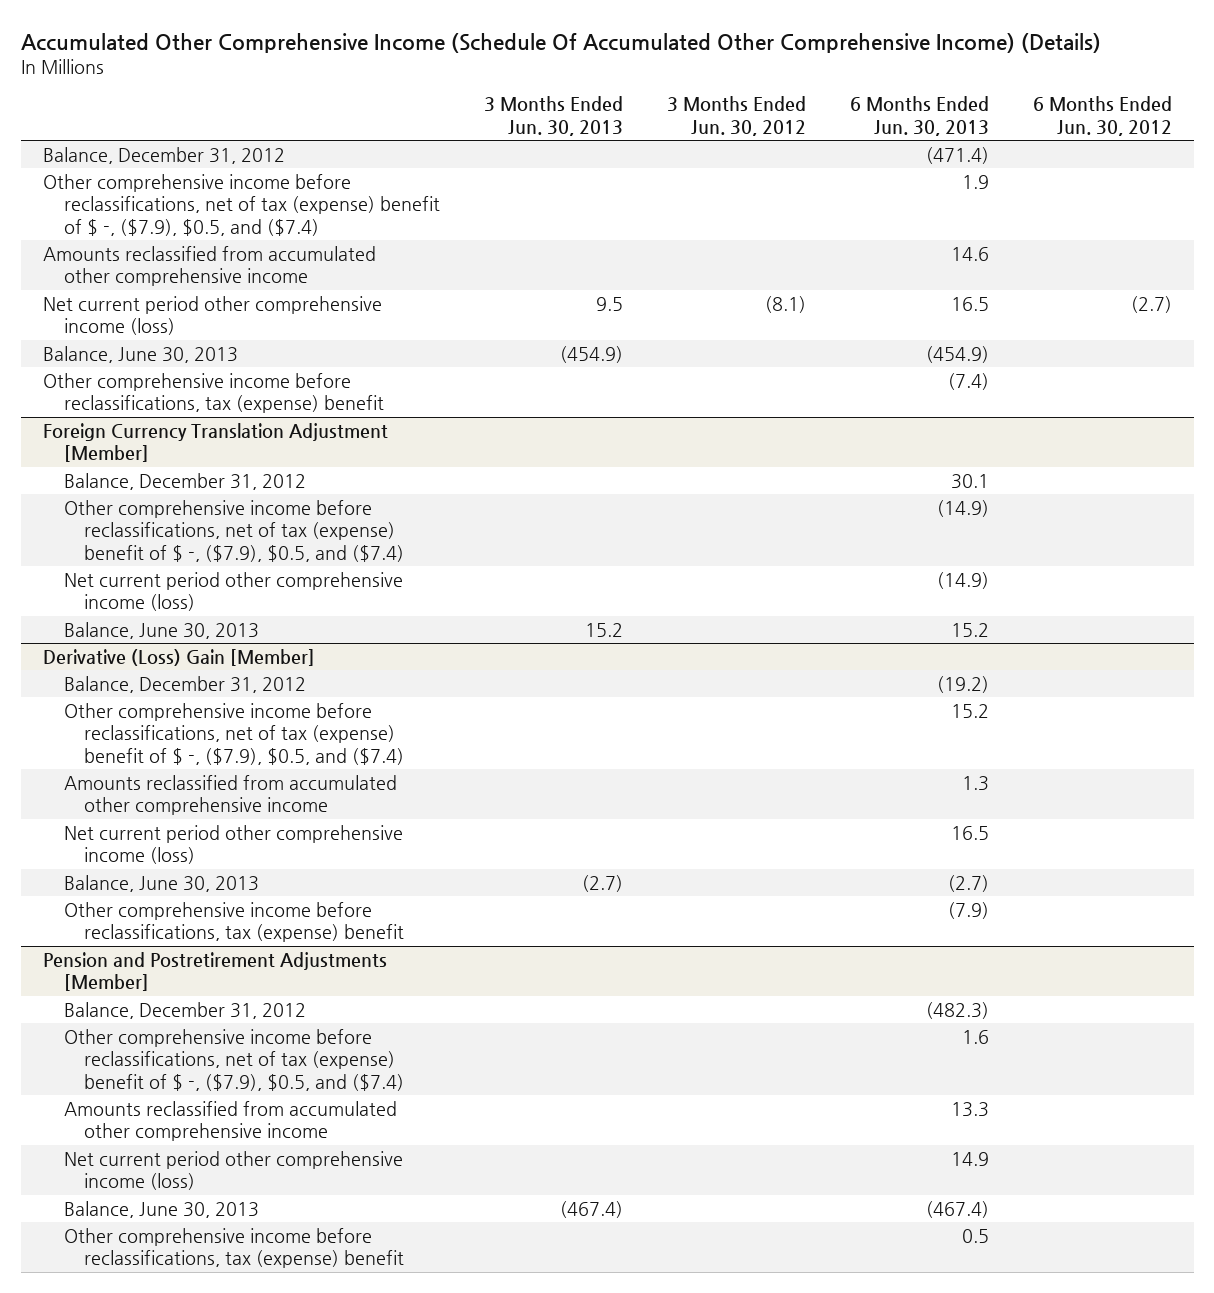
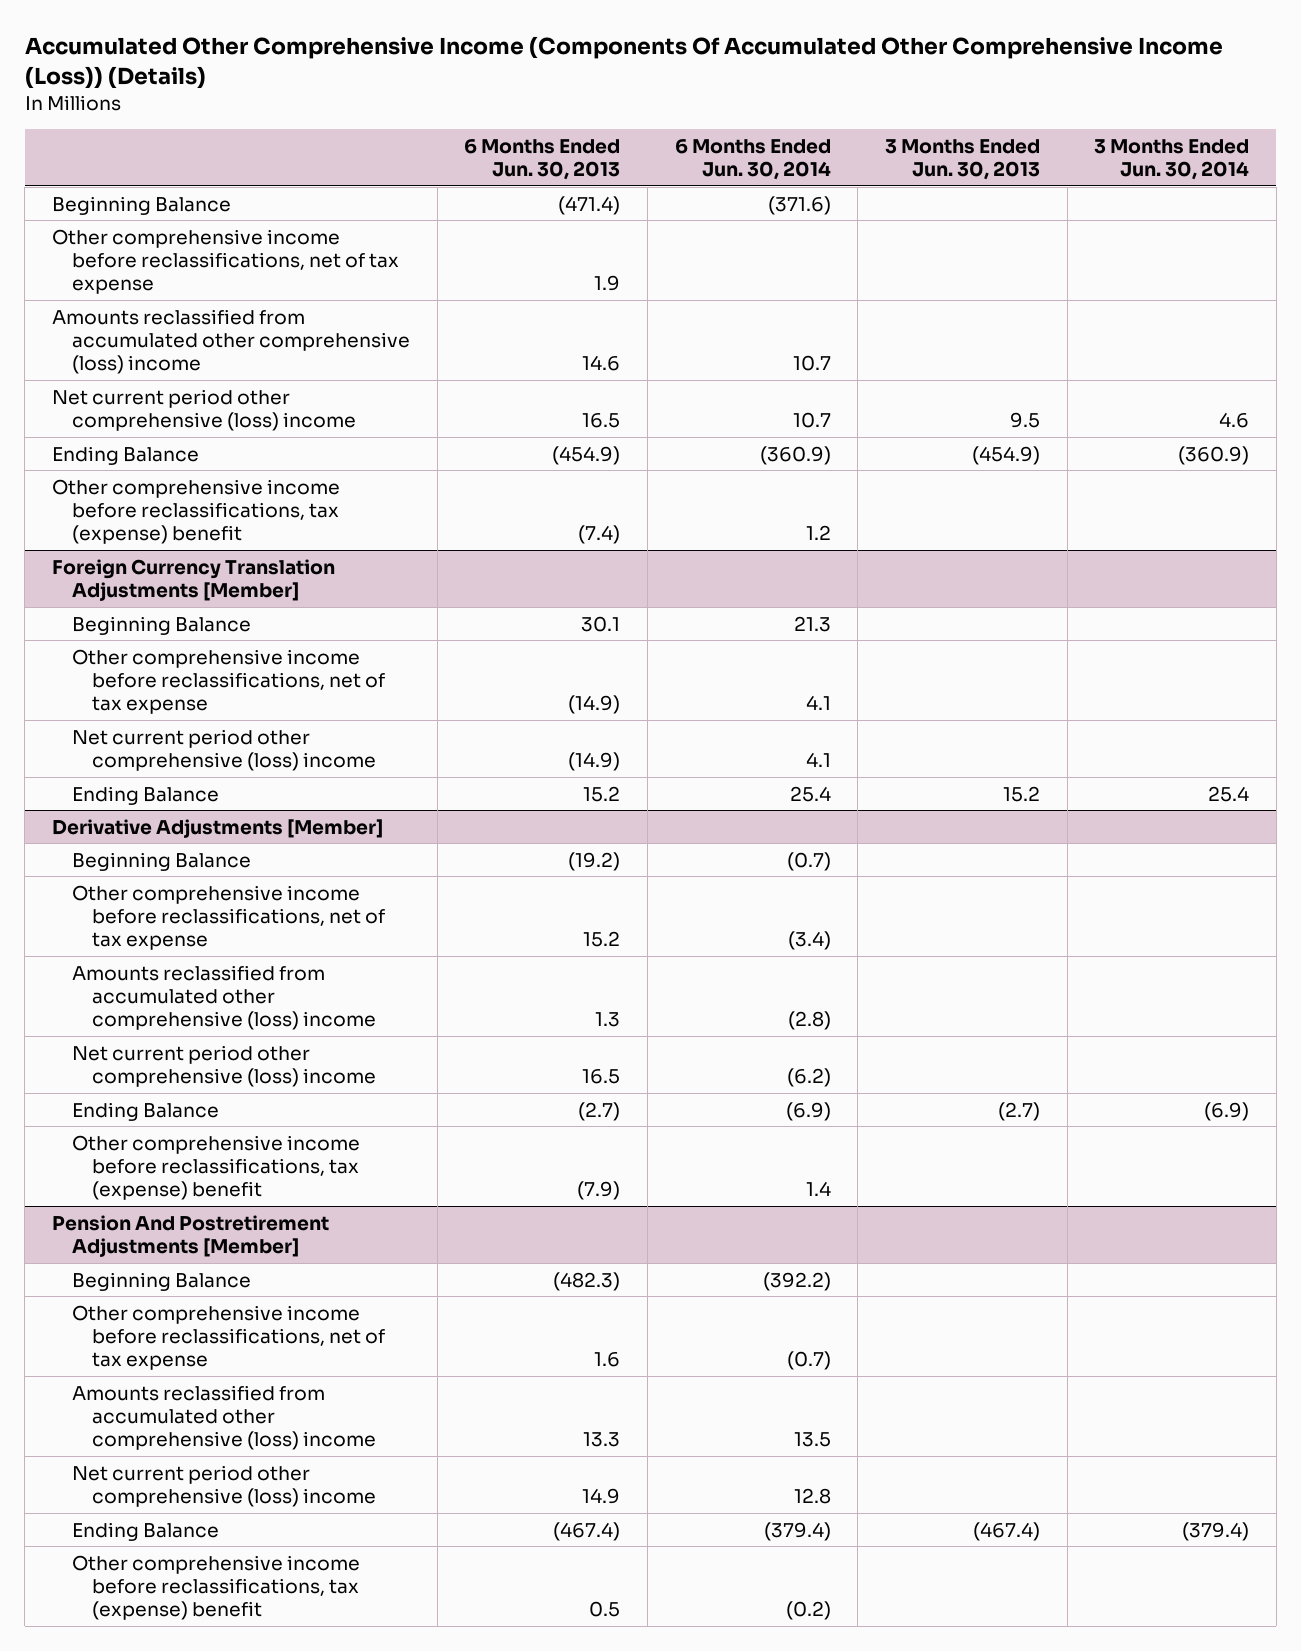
[20,32,1101,53] Accumulated Other Comprehensive Income (Schedule Of Accumulated Other Comprehensive Income) (Details) -> [24,36,1223,90] Accumulated Other Comprehensive Income (Components Of Accumulated Other Comprehensive Income (Loss)) (Details)
[666,96,806,136] 3 Months Ended Jun. 30, 2012 -> none
[1032,96,1172,136] 6 Months Ended Jun. 30, 2012 -> none
none -> [674,138,831,181] 6 Months Ended Jun. 30, 2014
none -> [1094,138,1250,181] 3 Months Ended Jun. 30, 2014
[42,146,285,164] Balance, December 31, 2012 -> [51,195,231,215] Beginning Balance
[42,173,440,236] Other comprehensive income before reclassifications, net of tax (expense) benefit of $ -, ($7.9), $0.5, and ($7.4) -> [51,228,400,295] Other comprehensive income before reclassifications, net of tax expense
[42,245,376,287] Amounts reclassified from accumulated other comprehensive income -> [51,308,411,375] Amounts reclassified from accumulated other comprehensive (loss) income
[42,295,382,336] Net current period other comprehensive income (loss) -> [51,388,357,431] Net current period other comprehensive (loss) income
[42,345,238,363] Balance, June 30, 2013 -> [51,445,199,465] Ending Balance
[42,648,315,666] Derivative (Loss) Gain [Member] -> none
[42,422,388,463] Foreign Currency Translation Adjustment [Member] -> [51,558,335,601] Foreign Currency Translation Adjustments [Member]
[63,472,306,490] Balance, December 31, 2012 -> [72,615,252,635] Beginning Balance
[63,499,405,562] Other comprehensive income before reclassifications, net of tax (expense) benefit of $ -, ($7.9), $0.5, and ($7.4) -> [72,648,386,715] Other comprehensive income before reclassifications, net of tax expense
[63,571,403,612] Net current period other comprehensive income (loss) -> [72,728,377,771] Net current period other comprehensive (loss) income
[63,621,259,639] Balance, June 30, 2013 -> [72,785,220,805] Ending Balance
none -> [51,818,383,838] Derivative Adjustments [Member]
[63,675,306,693] Balance, December 31, 2012 -> [72,851,252,871] Beginning Balance
[63,702,405,765] Other comprehensive income before reclassifications, net of tax (expense) benefit of $ -, ($7.9), $0.5, and ($7.4) -> [72,884,386,951] Other comprehensive income before reclassifications, net of tax expense
[63,774,397,816] Amounts reclassified from accumulated other comprehensive income -> [72,964,377,1031] Amounts reclassified from accumulated other comprehensive (loss) income
[63,824,403,865] Net current period other comprehensive income (loss) -> [72,1044,377,1087] Net current period other comprehensive (loss) income
[63,874,259,892] Balance, June 30, 2013 -> [72,1101,220,1121] Ending Balance
[42,951,387,992] Pension and Postretirement Adjustments [Member] -> [51,1214,329,1257] Pension And Postretirement Adjustments [Member]
[63,1001,306,1019] Balance, December 31, 2012 -> [72,1271,252,1291] Beginning Balance
[63,1028,405,1091] Other comprehensive income before reclassifications, net of tax (expense) benefit of $ -, ($7.9), $0.5, and ($7.4) -> [72,1304,386,1371] Other comprehensive income before reclassifications, net of tax expense
[63,1100,397,1142] Amounts reclassified from accumulated other comprehensive income -> [72,1384,377,1451] Amounts reclassified from accumulated other comprehensive (loss) income
[63,1150,403,1191] Net current period other comprehensive income (loss) -> [72,1464,377,1507] Net current period other comprehensive (loss) income
[63,1200,259,1218] Balance, June 30, 2013 -> [72,1521,220,1541] Ending Balance

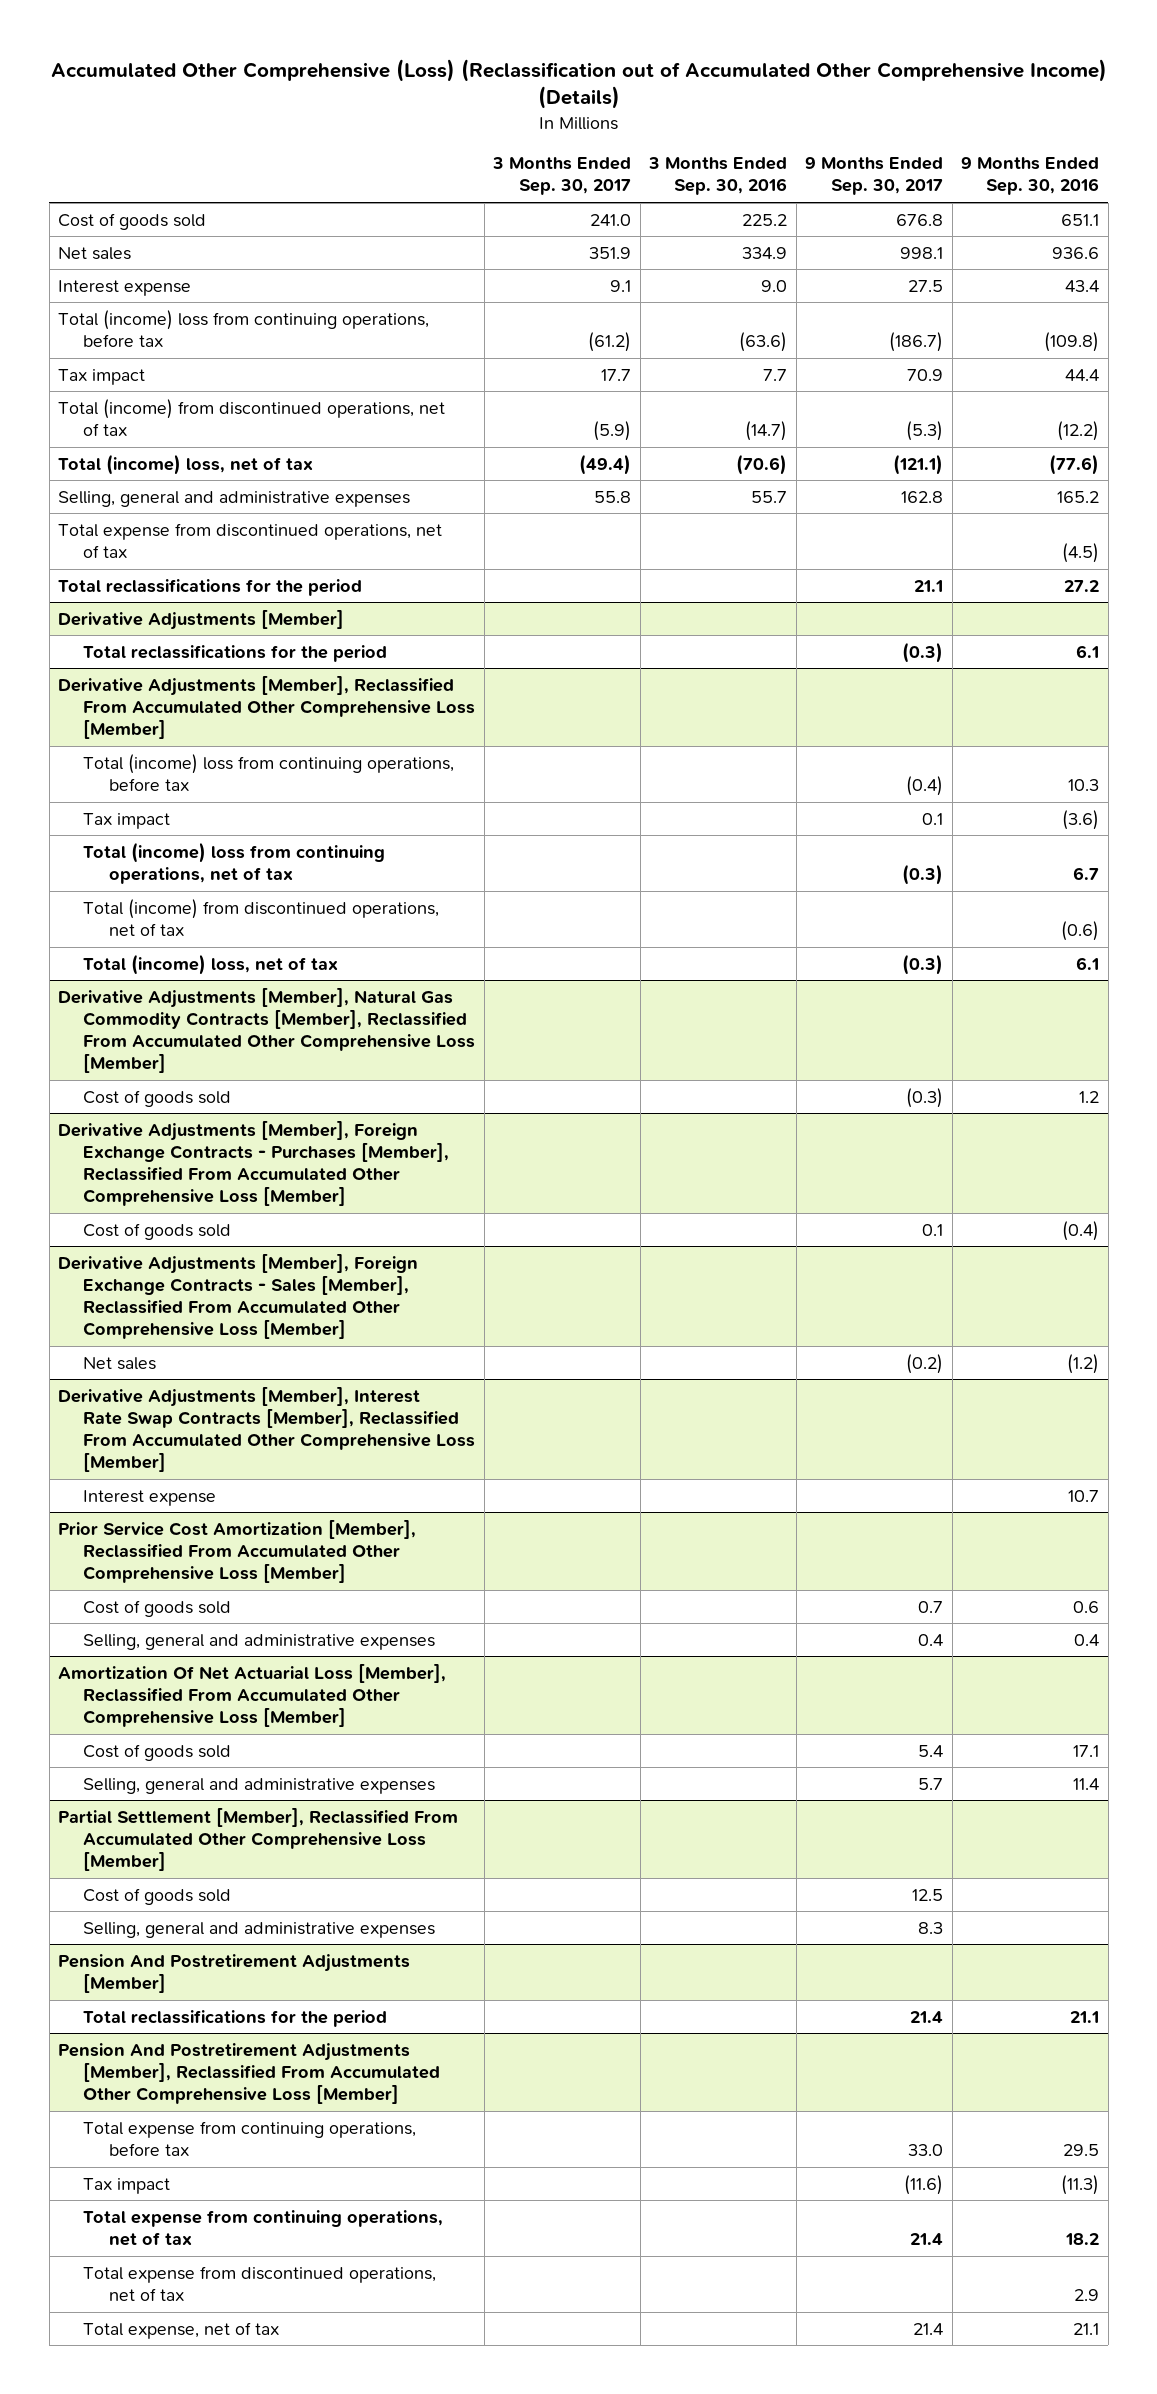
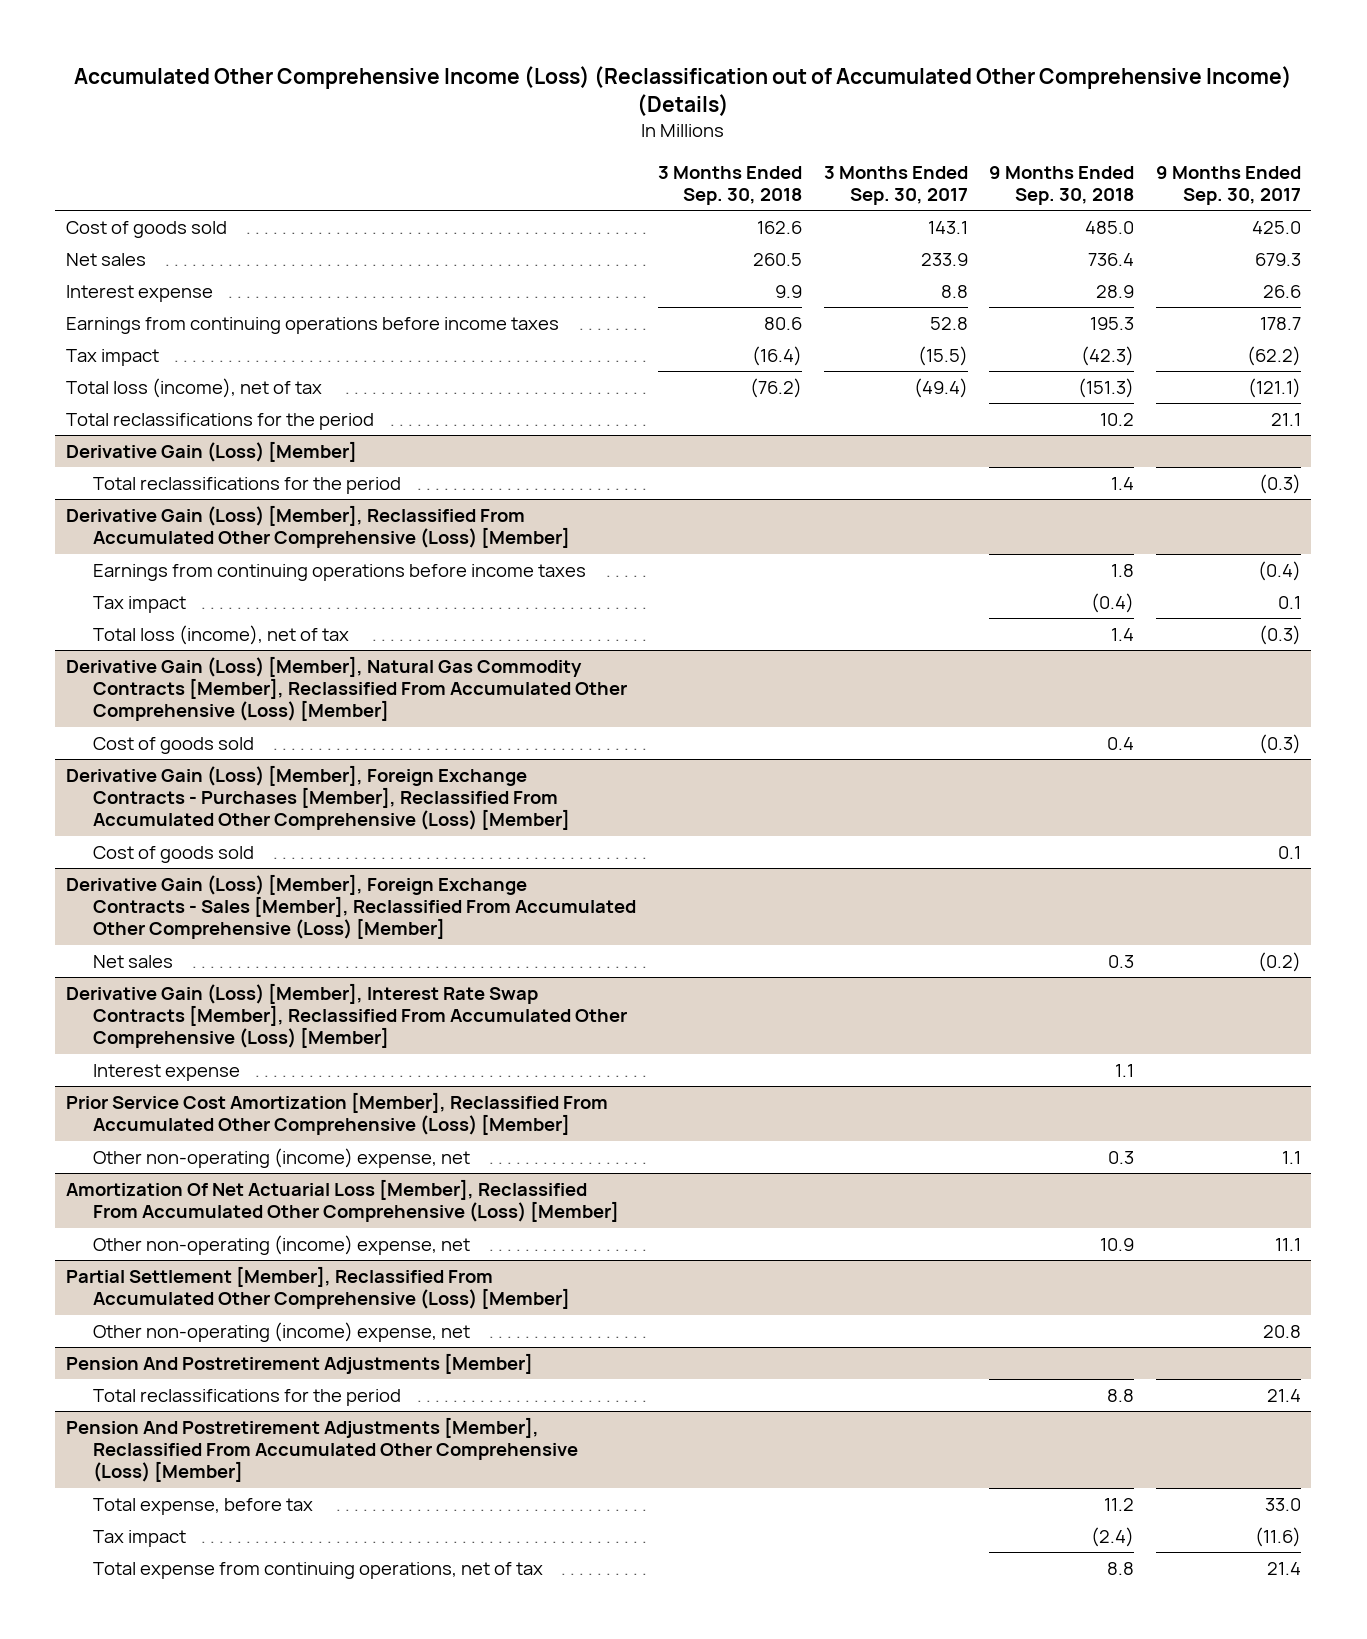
[50,58,1107,110] Accumulated Other Comprehensive (Loss) (Reclassification out of Accumulated Other Comprehensive Income) (Details) -> [74,65,1293,117] Accumulated Other Comprehensive Income (Loss) (Reclassification out of Accumulated Other Comprehensive Income) (Details)
[648,157,788,196] 3 Months Ended Sep. 30, 2016 -> none
[961,157,1100,196] 9 Months Ended Sep. 30, 2016 -> none
none -> [657,165,802,205] 3 Months Ended Sep. 30, 2018
none -> [989,165,1135,205] 9 Months Ended Sep. 30, 2018
[57,398,445,436] Total (income) from discontinued operations, net of tax -> none
[57,490,410,507] Selling, general and administrative expenses -> none
[57,522,442,558] Total expense from discontinued operations, net of tax -> none
[590,213,632,226] 241.0 -> [927,220,968,234] 143.1
[896,213,944,226] 676.8 -> [1251,220,1301,234] 425.0
[589,246,632,259] 351.9 -> [920,252,968,266] 233.9
[900,246,944,259] 998.1 -> [1254,252,1301,266] 679.3
[610,279,632,292] 9.1 -> [940,284,968,298] 8.8
[908,279,944,292] 27.5 -> [1262,284,1301,298] 26.6
[57,309,429,347] Total (income) loss from continuing operations, before tax -> [66,316,560,334] Earnings from continuing operations before income taxes
[588,331,632,352] (61.2) -> [929,316,968,330] 52.8
[889,331,944,352] (186.7) -> [1259,316,1301,330] 178.7
[601,368,632,381] 17.7 -> [917,345,968,366] (15.5)
[907,368,944,381] 70.9 -> [1246,345,1301,366] (62.2)
[57,453,313,475] Total (income) loss, net of tax -> [66,377,323,398] Total loss (income), net of tax
[57,609,344,630] Derivative Adjustments [Member] -> [66,440,358,462] Derivative Gain (Loss) [Member]
[57,675,476,740] Derivative Adjustments [Member], Reclassified From Accumulated Other Comprehensive Loss [Member] -> [66,504,571,548] Derivative Gain (Loss) [Member], Reclassified From Accumulated Other Comprehensive (Loss) [Member]
[83,753,455,791] Total (income) loss from continuing operations, before tax -> [93,563,587,581] Earnings from continuing operations before income taxes
[83,841,386,884] Total (income) loss from continuing operations, net of tax -> none
[83,898,440,936] Total (income) from discontinued operations, net of tax -> none
[83,953,339,975] Total (income) loss, net of tax -> [93,624,350,645] Total loss (income), net of tax
[57,987,476,1074] Derivative Adjustments [Member], Natural Gas Commodity Contracts [Member], Reclassified From Accumulated Other Comprehensive Loss [Member] -> [66,655,628,722] Derivative Gain (Loss) [Member], Natural Gas Commodity Contracts [Member], Reclassified From Accumulated Other Comprehensive (Loss) [Member]
[57,1120,450,1207] Derivative Adjustments [Member], Foreign Exchange Contracts - Purchases [Member], Reclassified From Accumulated Other Comprehensive Loss [Member] -> [66,764,571,831] Derivative Gain (Loss) [Member], Foreign Exchange Contracts - Purchases [Member], Reclassified From Accumulated Other Comprehensive (Loss) [Member]
[57,1253,418,1340] Derivative Adjustments [Member], Foreign Exchange Contracts - Sales [Member], Reclassified From Accumulated Other Comprehensive Loss [Member] -> [66,873,637,940] Derivative Gain (Loss) [Member], Foreign Exchange Contracts - Sales [Member], Reclassified From Accumulated Other Comprehensive (Loss) [Member]
[57,1386,476,1473] Derivative Adjustments [Member], Interest Rate Swap Contracts [Member], Reclassified From Accumulated Other Comprehensive Loss [Member] -> [66,982,628,1049] Derivative Gain (Loss) [Member], Interest Rate Swap Contracts [Member], Reclassified From Accumulated Other Comprehensive (Loss) [Member]
[83,1599,232,1617] Cost of goods sold -> none
[83,1633,436,1650] Selling, general and administrative expenses -> none
[83,1743,232,1761] Cost of goods sold -> none
[83,1777,436,1794] Selling, general and administrative expenses -> none
[83,1887,232,1905] Cost of goods sold -> none
[83,1921,436,1938] Selling, general and administrative expenses -> none
[57,1519,416,1584] Prior Service Cost Amortization [Member], Reclassified From Accumulated Other Comprehensive Loss [Member] -> [66,1091,609,1135] Prior Service Cost Amortization [Member], Reclassified From Accumulated Other Comprehensive (Loss) [Member]
none -> [93,1147,471,1168] Other non-operating (income) expense, net
[57,1663,446,1728] Amortization Of Net Actuarial Loss [Member], Reclassified From Accumulated Other Comprehensive Loss [Member] -> [66,1178,620,1222] Amortization Of Net Actuarial Loss [Member], Reclassified From Accumulated Other Comprehensive (Loss) [Member]
none -> [93,1234,471,1255] Other non-operating (income) expense, net
[57,1807,458,1872] Partial Settlement [Member], Reclassified From Accumulated Other Comprehensive Loss [Member] -> [66,1265,571,1309] Partial Settlement [Member], Reclassified From Accumulated Other Comprehensive (Loss) [Member]
none -> [93,1321,471,1342] Other non-operating (income) expense, net
[57,2042,441,2105] Pension And Postretirement Adjustments [Member], Reclassified From Accumulated Other Comprehensive Loss [Member] -> [66,1416,579,1483] Pension And Postretirement Adjustments [Member], Reclassified From Accumulated Other Comprehensive (Loss) [Member]
[83,2120,417,2156] Total expense from continuing operations, before tax -> [93,1497,314,1515] Total expense, before tax
[83,2265,437,2301] Total expense from discontinued operations, net of tax -> none
[83,2321,280,2339] Total expense, net of tax -> none

